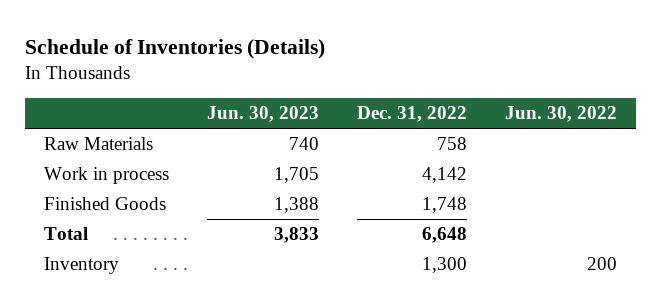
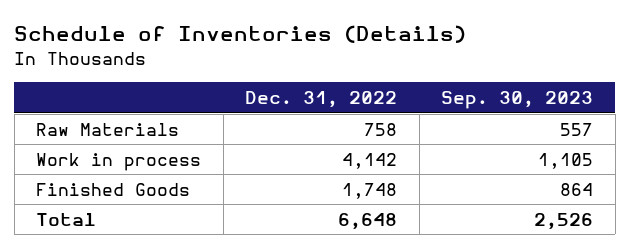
[207,106,320,123] Jun. 30, 2023 -> none
[505,106,618,123] Jun. 30, 2022 -> none
none -> [441,91,594,110] Sep. 30, 2023
[43,257,119,275] Inventory -> none

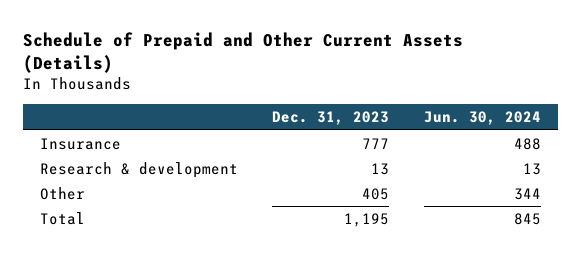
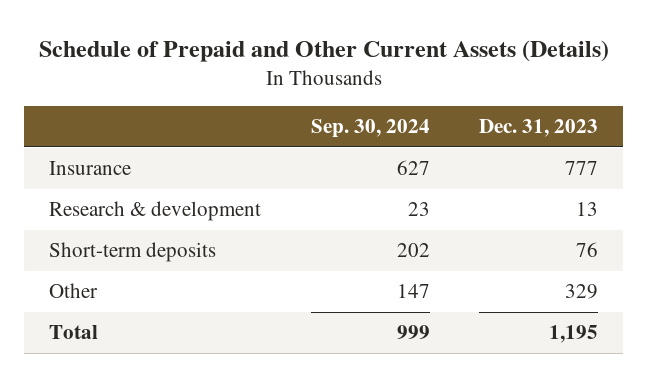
[423,111,541,126] Jun. 30, 2024 -> none
none -> [310,119,430,139] Sep. 30, 2024
none -> [49,242,217,263] Short-term deposits
[362,187,390,200] 405 -> [565,284,599,300] 329

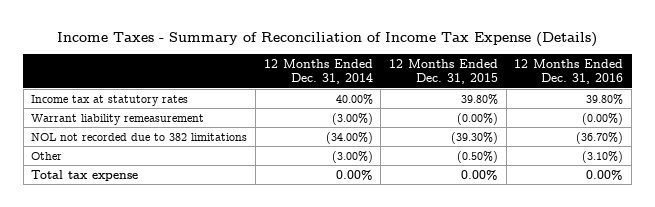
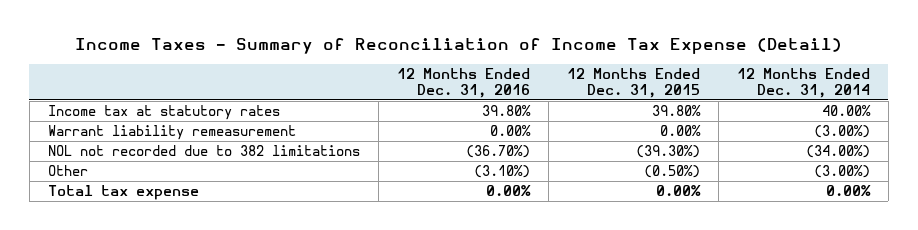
[57,31,598,47] Income Taxes - Summary of Reconciliation of Income Tax Expense (Details) -> [74,38,842,55] Income Taxes - Summary of Reconciliation of Income Tax Expense (Detail)
[456,112,498,125] (0.00%) -> [659,124,701,136] 0.00%
[582,112,624,125] (0.00%) -> [489,124,531,136] 0.00%

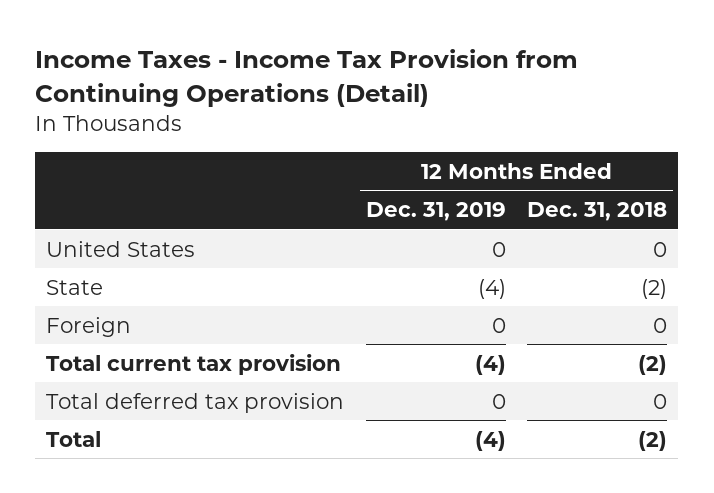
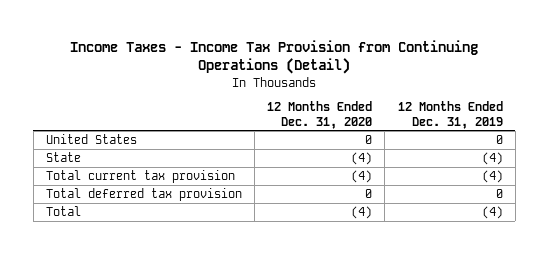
[527,201,668,221] Dec. 31, 2018 -> none
none -> [267,101,373,129] 12 Months Ended Dec. 31, 2020
[46,316,132,337] Foreign -> none

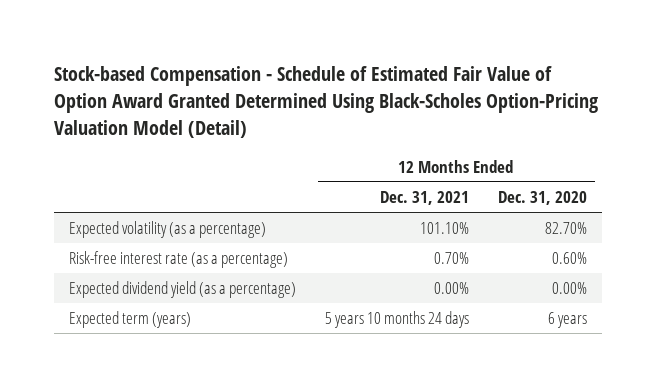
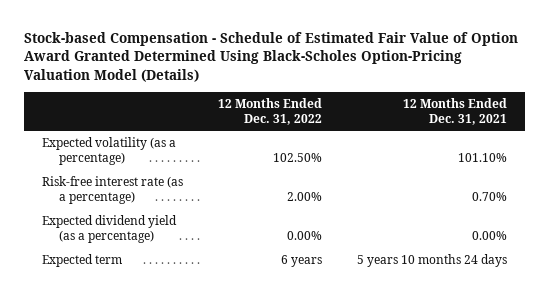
[54,66,599,138] Stock-based Compensation - Schedule of Estimated Fair Value of Option Award Granted Determined Using Black-Scholes Option-Pricing Valuation Model (Detail) -> [24,31,519,82] Stock-based Compensation - Schedule of Estimated Fair Value of Option Award Granted Determined Using Black-Scholes Option-Pricing Valuation Model (Details)
[498,191,588,206] Dec. 31, 2020 -> none
none -> [217,97,322,125] 12 Months Ended Dec. 31, 2022
[68,311,191,329] Expected term (years) -> [41,254,122,268] Expected term

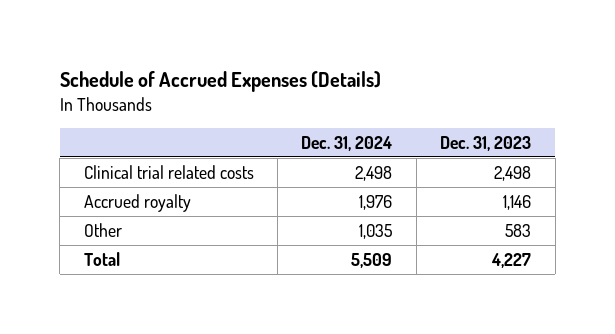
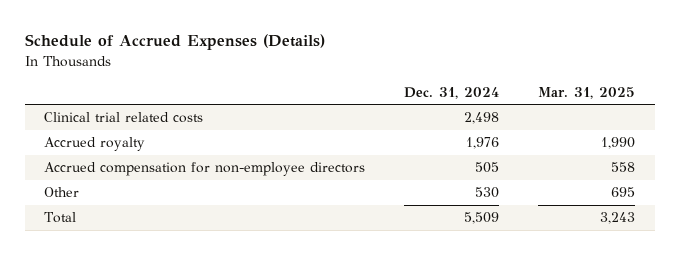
[440,135,532,151] Dec. 31, 2023 -> none
none -> [538,86,636,99] Mar. 31, 2025
none -> [44,162,366,177] Accrued compensation for non-employee directors
[359,223,393,239] 1,035 -> [475,187,500,199] 530

